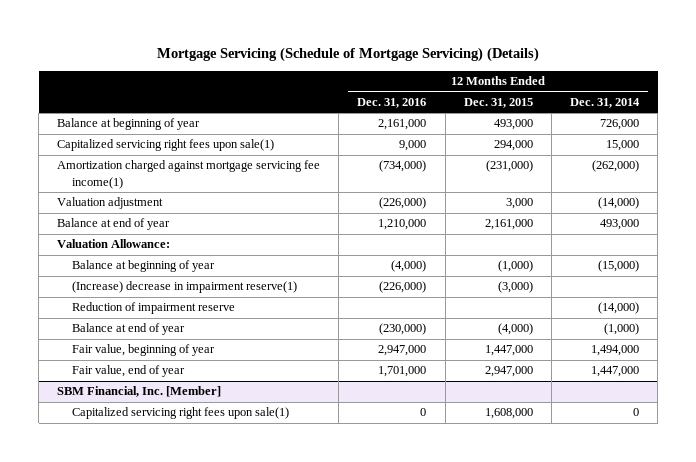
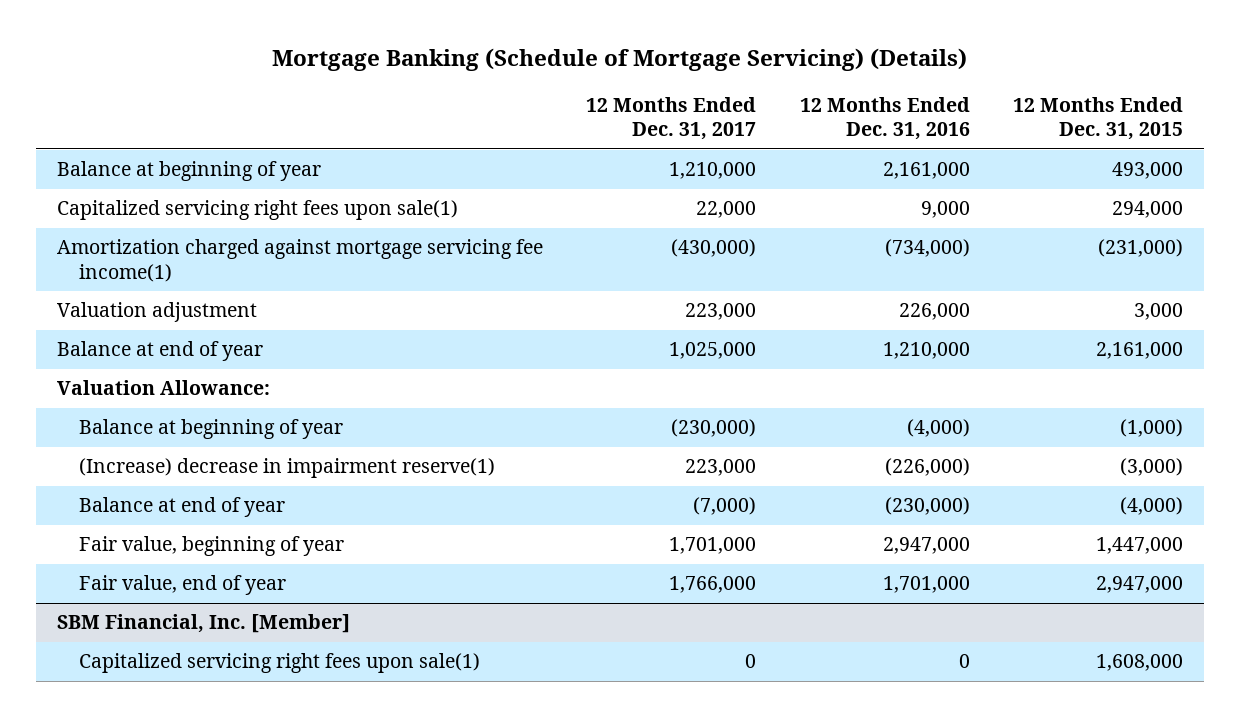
[157,47,540,63] Mortgage Servicing (Schedule of Mortgage Servicing) (Details) -> [272,47,968,71] Mortgage Banking (Schedule of Mortgage Servicing) (Details)
[569,98,640,109] Dec. 31, 2014 -> none
none -> [586,96,757,141] 12 Months Ended Dec. 31, 2017
[379,197,427,210] (226,000) -> [898,303,970,321] 226,000
[71,302,235,315] Reduction of impairment reserve -> none

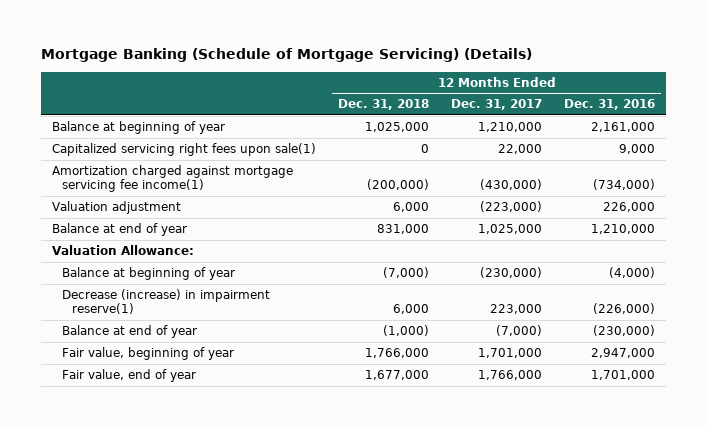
[1012,96,1183,141] 12 Months Ended Dec. 31, 2015 -> none
none -> [338,99,430,111] Dec. 31, 2018
[685,303,757,321] 223,000 -> [480,201,543,213] (223,000)
[78,458,495,479] (Increase) decrease in impairment reserve(1) -> [61,289,270,315] Decrease (increase) in impairment reserve(1)
[57,614,351,634] SBM Financial, Inc. [Member] -> none
[78,653,480,674] Capitalized servicing right fees upon sale(1) -> none

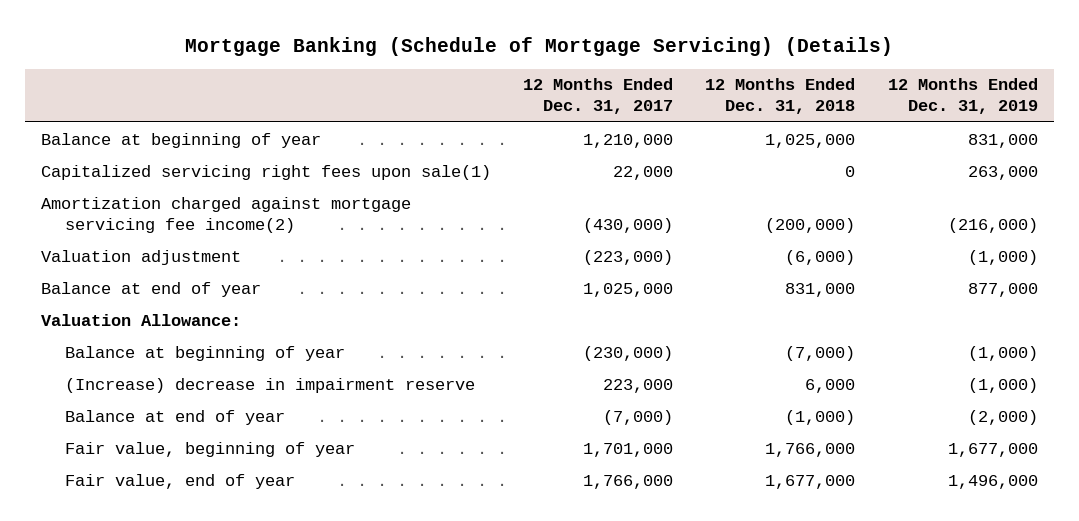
[564,99,656,111] Dec. 31, 2016 -> none
none -> [887,78,1038,115] 12 Months Ended Dec. 31, 2019
[51,165,293,193] Amortization charged against mortgage servicing fee income(1) -> [41,196,412,233] Amortization charged against mortgage servicing fee income(2)
[393,202,430,213] 6,000 -> [785,249,856,265] (6,000)
[61,289,270,315] Decrease (increase) in impairment reserve(1) -> [65,377,476,393] (Increase) decrease in impairment reserve

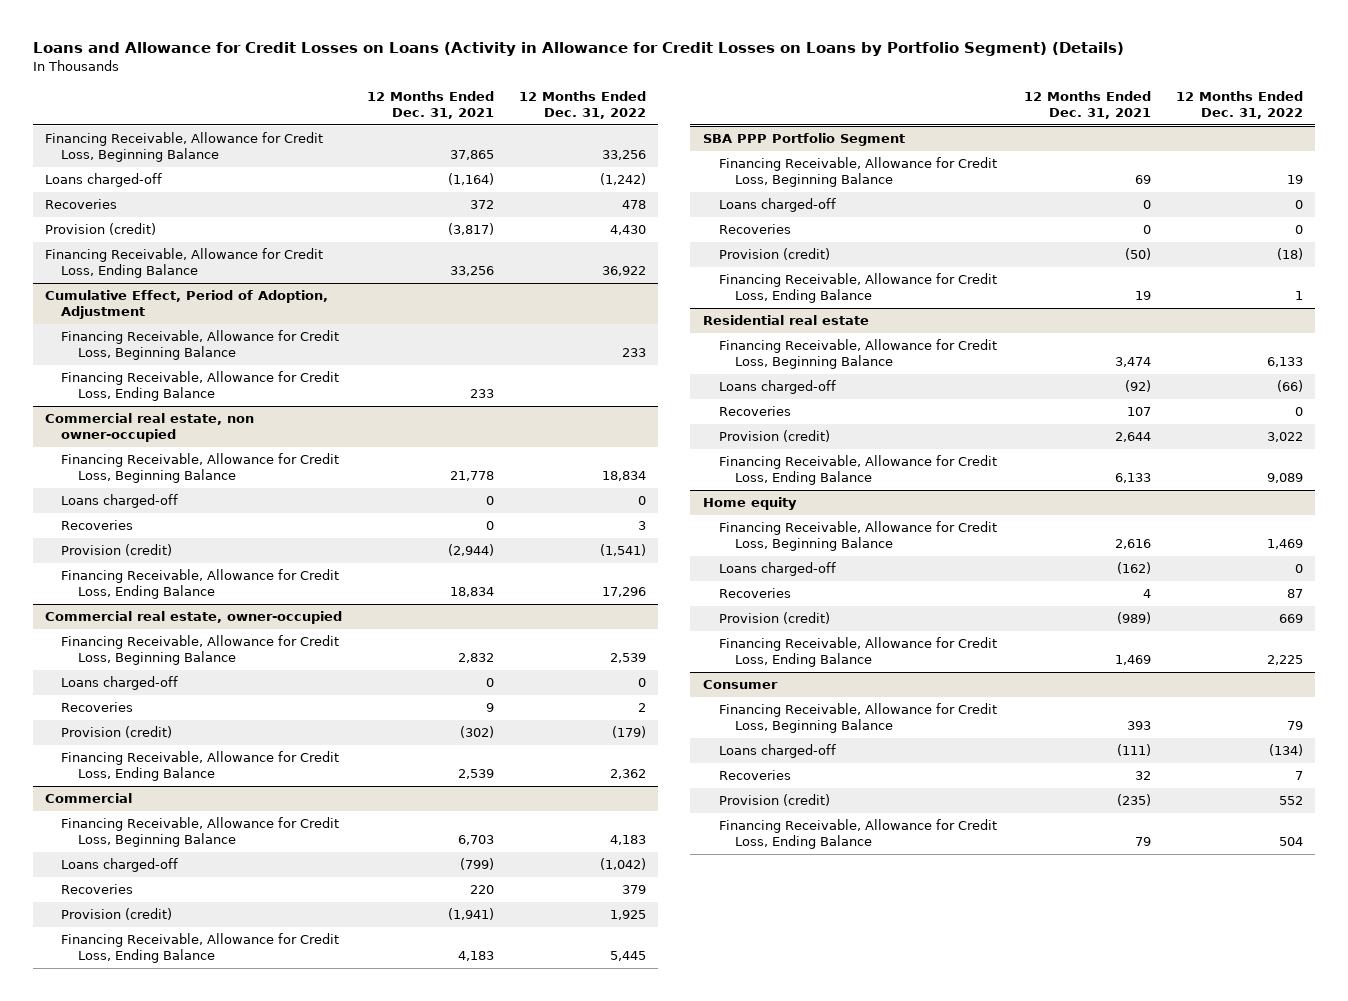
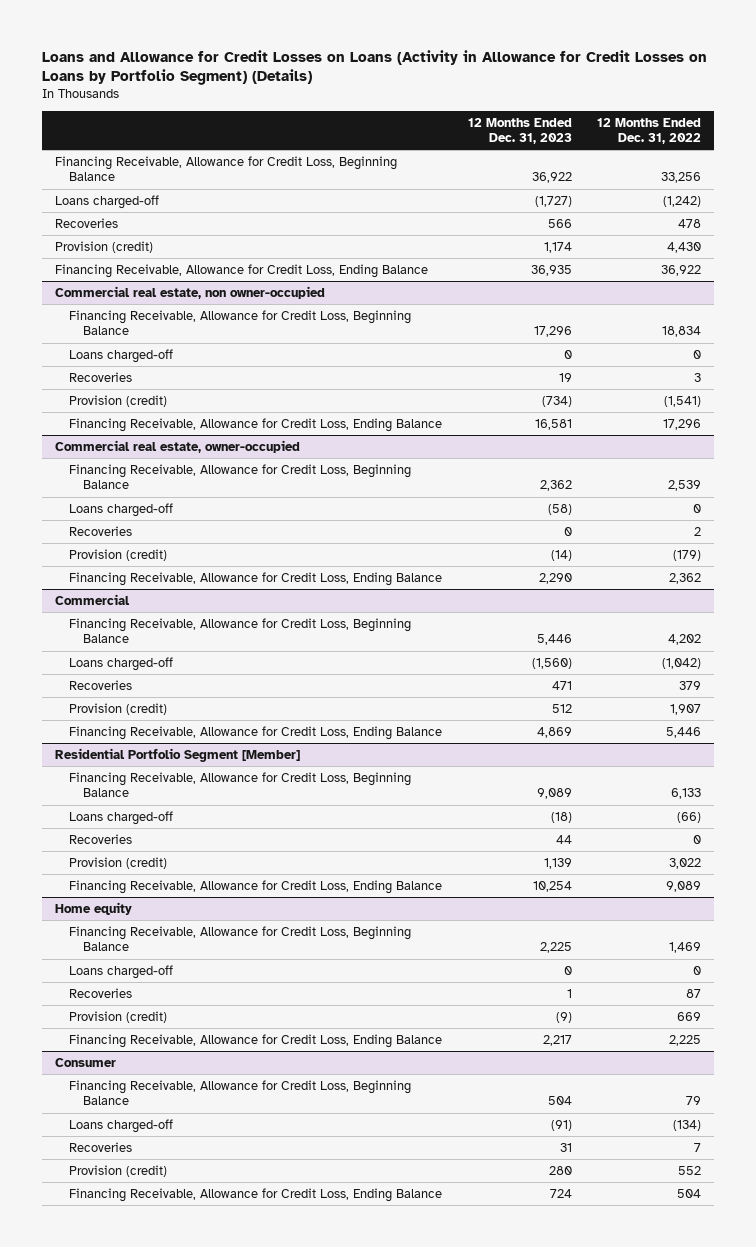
[366,91,494,120] 12 Months Ended Dec. 31, 2021 -> none
none -> [467,117,572,144] 12 Months Ended Dec. 31, 2023
[45,290,329,320] Cumulative Effect, Period of Adoption, Adjustment -> none
[61,330,340,361] Financing Receivable, Allowance for Credit Loss, Beginning Balance -> none
[61,371,340,402] Financing Receivable, Allowance for Credit Loss, Ending Balance -> none
[609,835,646,846] 4,183 -> [668,634,702,646] 4,202
[702,133,905,147] SBA PPP Portfolio Segment -> none
[719,157,998,188] Financing Receivable, Allowance for Credit Loss, Beginning Balance -> none
[719,198,837,213] Loans charged-off -> none
[719,224,792,235] Recoveries -> none
[719,248,831,261] Provision (credit) -> none
[719,273,998,304] Financing Receivable, Allowance for Credit Loss, Ending Balance -> none
[609,910,646,921] 1,925 -> [670,703,702,715] 1,907
[609,951,646,962] 5,445 -> [666,726,702,738] 5,446
[702,315,869,326] Residential real estate -> [55,747,301,762] Residential Portfolio Segment [Member]

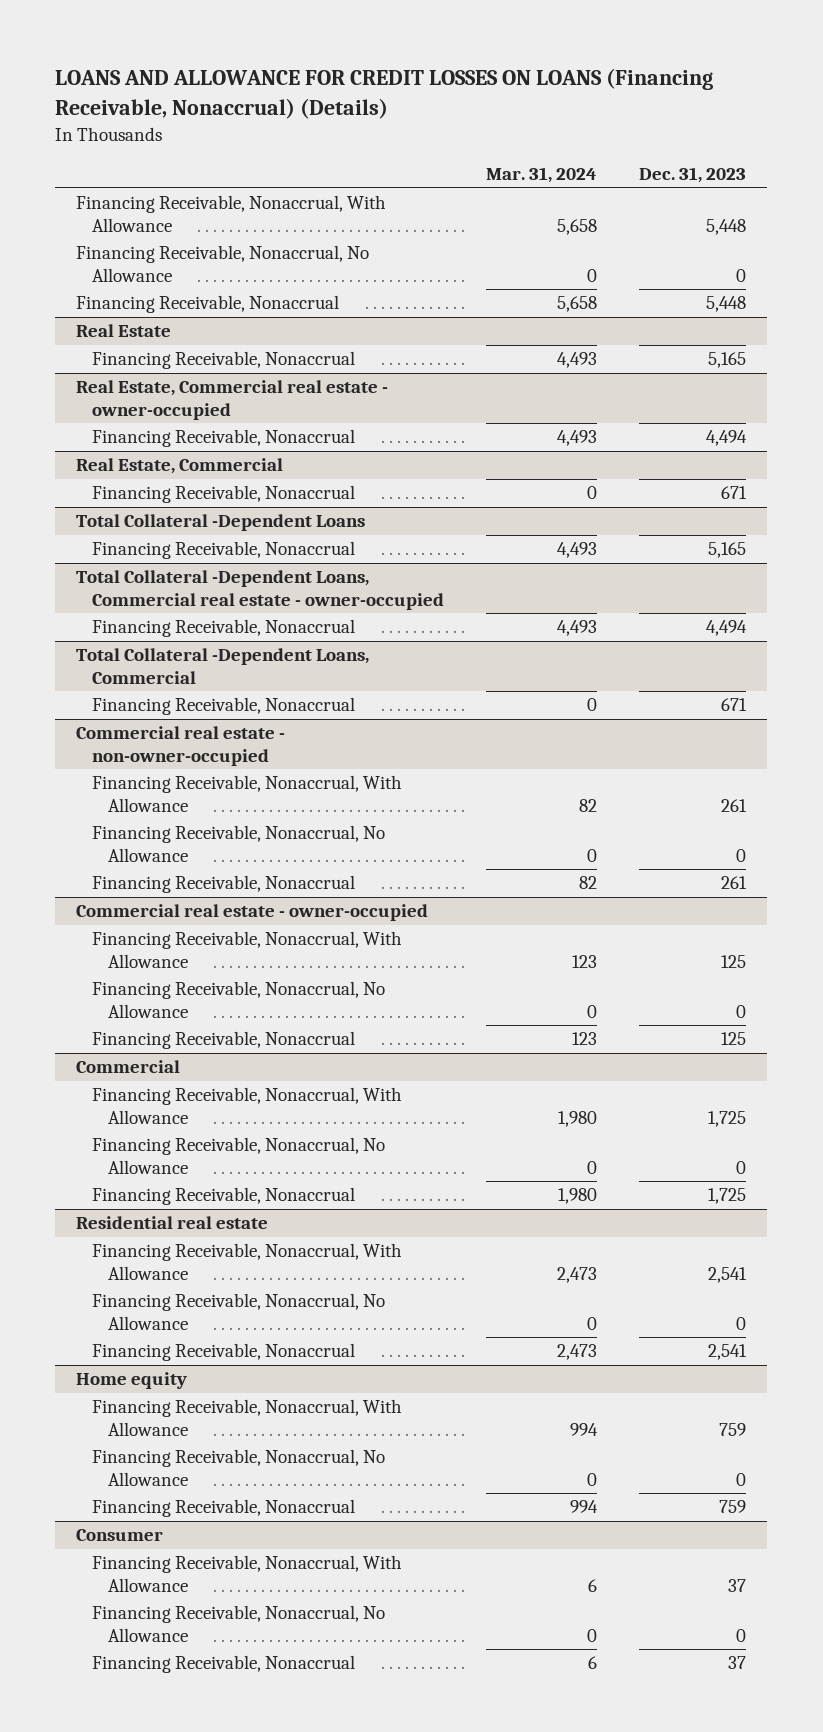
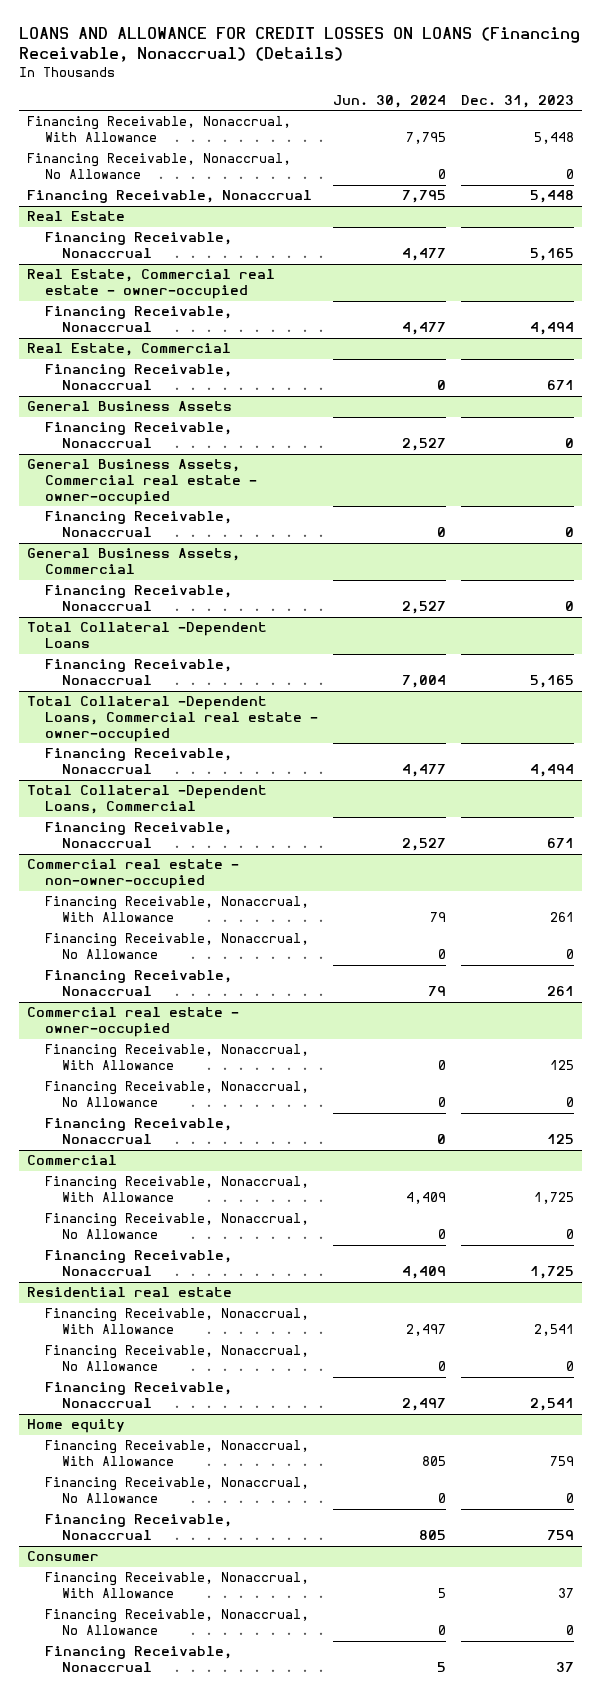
[486,167,598,184] Mar. 31, 2024 -> none
none -> [332,94,446,108] Jun. 30, 2024
none -> [26,401,232,412] General Business Assets
none -> [44,422,232,449] Financing Receivable, Nonaccrual
none -> [26,459,257,505] General Business Assets, Commercial real estate - owner-occupied
none -> [44,511,232,538] Financing Receivable, Nonaccrual
none -> [26,548,240,575] General Business Assets, Commercial
none -> [44,585,232,612] Financing Receivable, Nonaccrual

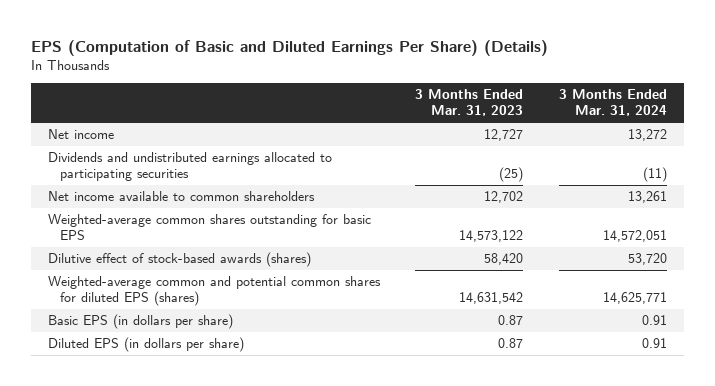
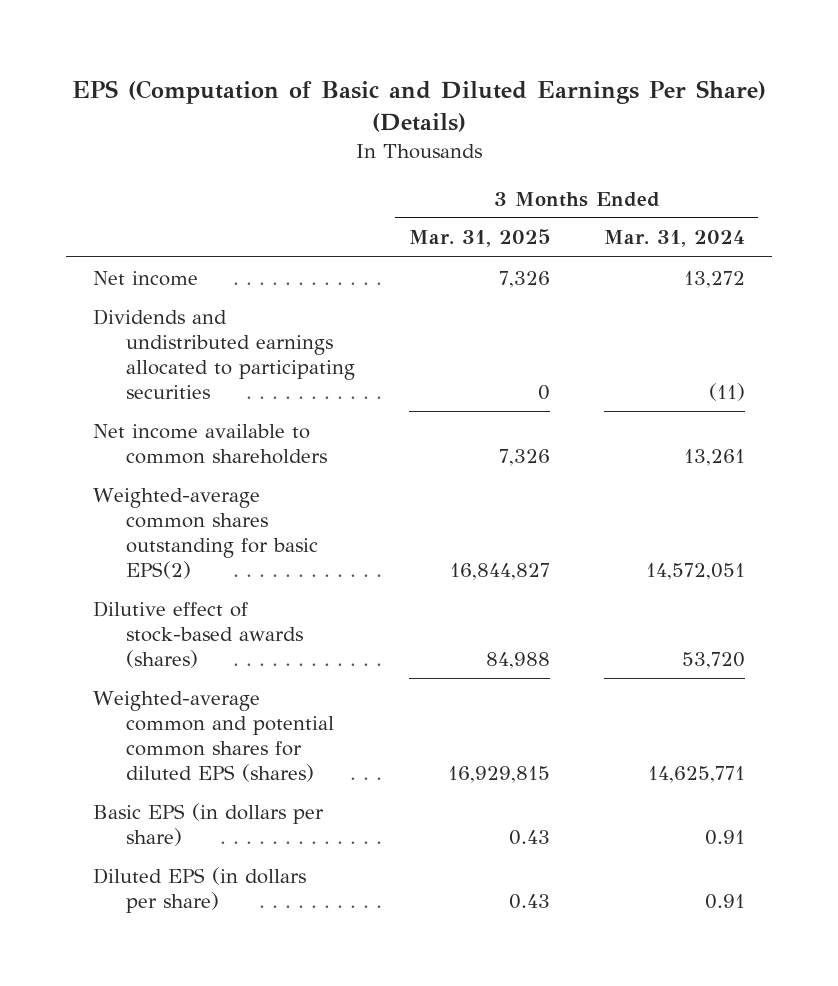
[415,89,524,117] 3 Months Ended Mar. 31, 2023 -> none
none -> [408,229,550,248] Mar. 31, 2025
[48,214,372,241] Weighted-average common shares outstanding for basic EPS -> [92,487,318,580] Weighted-average common shares outstanding for basic EPS(2)

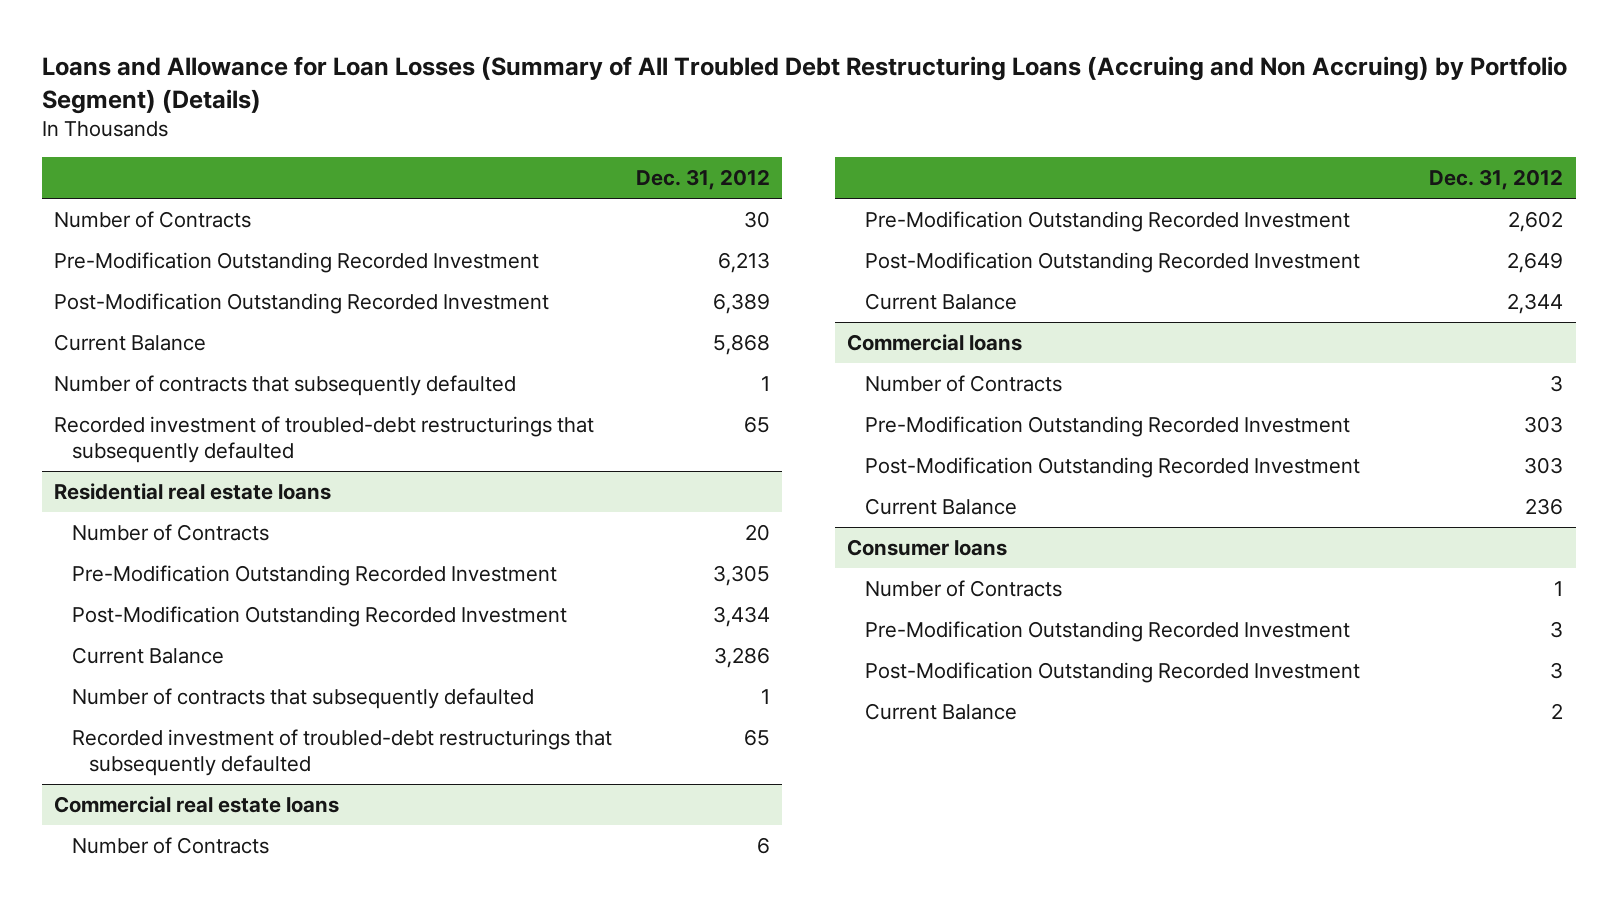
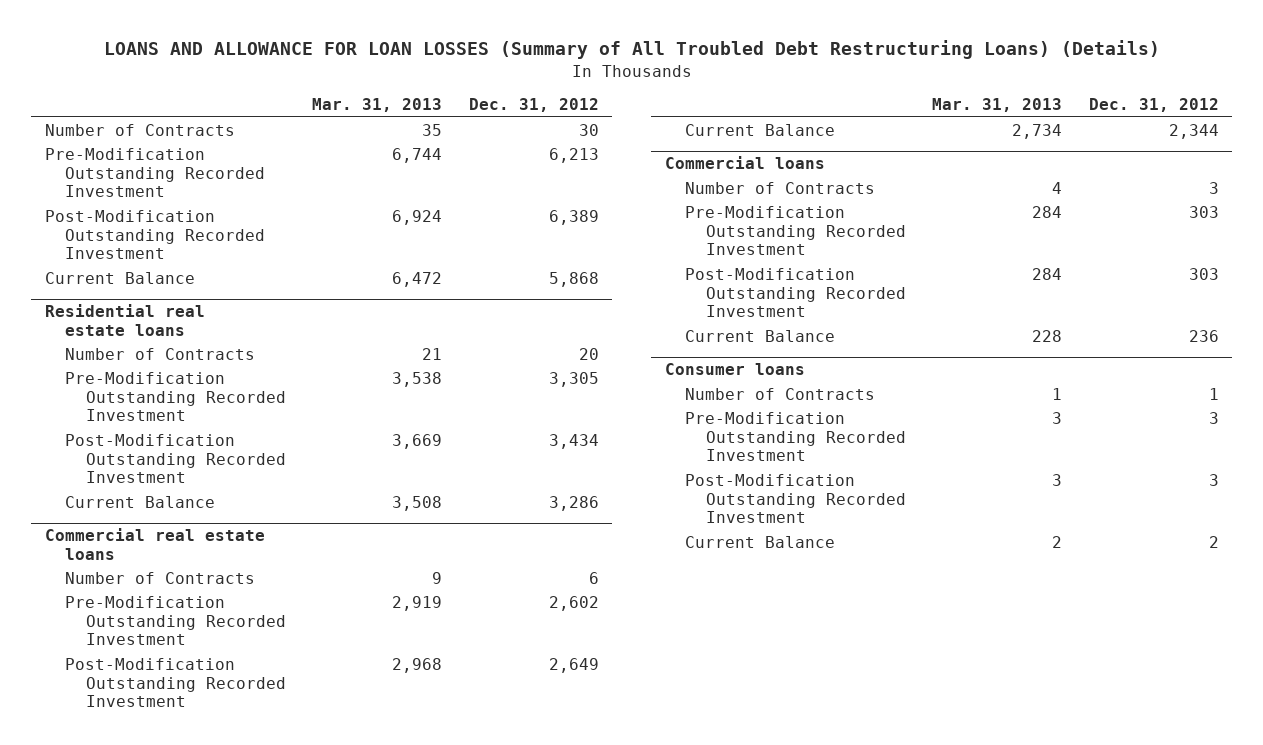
[42,55,1568,114] Loans and Allowance for Loan Losses (Summary of All Troubled Debt Restructuring Loans (Accruing and Non Accruing) by Portfolio Segment) (Details) -> [103,40,1160,60] LOANS AND ALLOWANCE FOR LOAN LOSSES (Summary of All Troubled Debt Restructuring Loans) (Details)
none -> [312,98,443,113] Mar. 31, 2013
[54,375,517,397] Number of contracts that subsequently defaulted -> none
[54,416,595,464] Recorded investment of troubled-debt restructurings that subsequently defaulted -> none
[71,688,534,710] Number of contracts that subsequently defaulted -> none
[71,729,612,777] Recorded investment of troubled-debt restructurings that subsequently defaulted -> none

